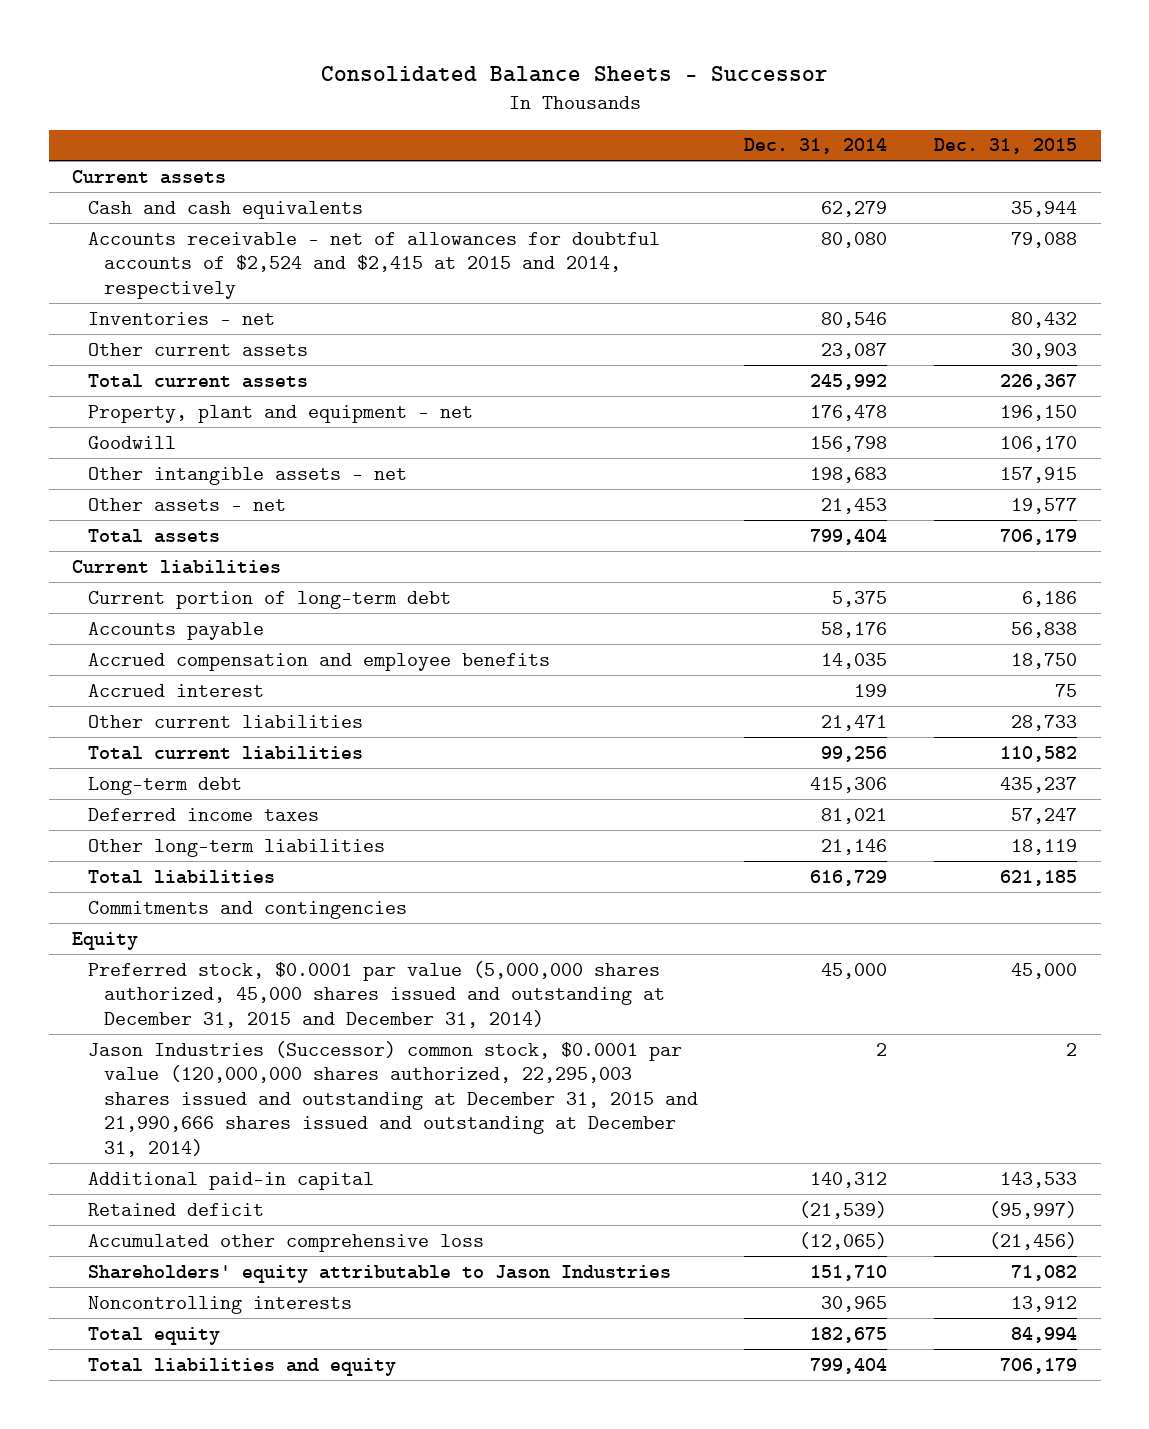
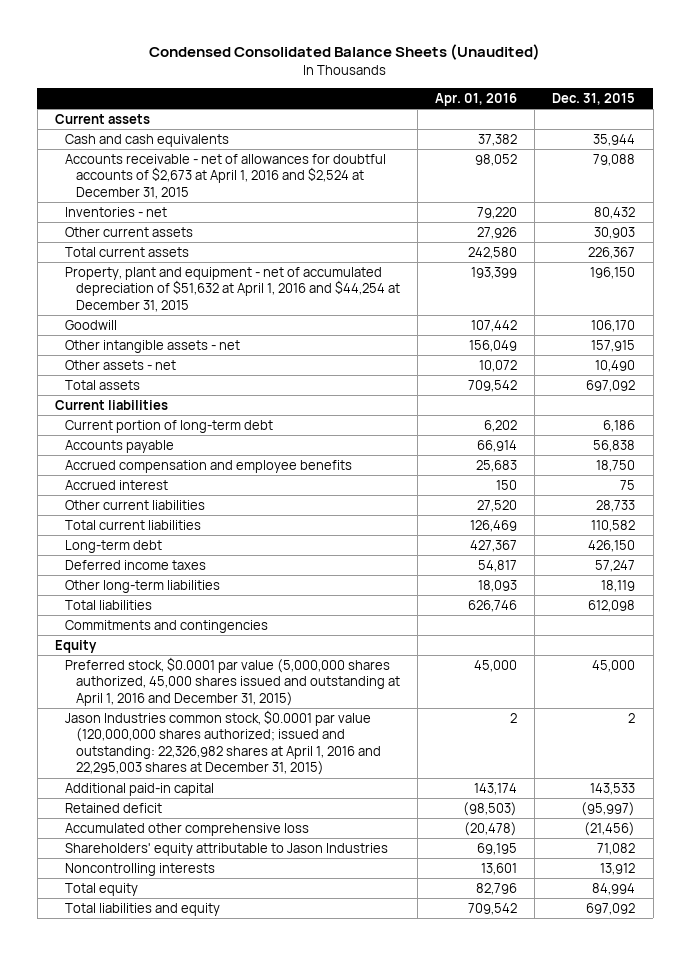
[320,66,828,83] Consolidated Balance Sheets - Successor -> [149,44,541,61] Condensed Consolidated Balance Sheets (Unaudited)
[744,138,888,155] Dec. 31, 2014 -> none
none -> [435,93,518,107] Apr. 01, 2016
[87,231,660,299] Accounts receivable - net of allowances for doubtful accounts of $2,524 and $2,415 at 2015 and 2014, respectively -> [65,153,387,199] Accounts receivable - net of allowances for doubtful accounts of $2,673 at April 1, 2016 and $2,524 at December 31, 2015
[87,404,473,423] Property, plant and equipment - net -> [65,266,400,312] Property, plant and equipment - net of accumulated depreciation of $51,632 at April 1, 2016 and $44,254 at December 31, 2015
[1011,497,1078,514] 19,577 -> [595,359,636,372] 10,490
[1000,528,1078,545] 706,179 -> [586,379,636,392] 697,092
[1000,776,1078,793] 435,237 -> [588,539,636,552] 426,150
[1000,869,1078,886] 621,185 -> [588,599,636,612] 612,098
[87,960,665,1028] Preferred stock, $0.0001 par value (5,000,000 shares authorized, 45,000 shares issued and outstanding at December 31, 2015 and December 31, 2014) -> [65,656,400,706] Preferred stock, $0.0001 par value (5,000,000 shares authorized, 45,000 shares issued and outstanding at April 1, 2016 and December 31, 2015)
[87,1040,698,1157] Jason Industries (Successor) common stock, $0.0001 par value (120,000,000 shares authorized, 22,295,003 shares issued and outstanding at December 31, 2015 and 21,990,666 shares issued and outstanding at December 31, 2014) -> [65,709,381,776] Jason Industries common stock, $0.0001 par value (120,000,000 shares authorized; issued and outstanding: 22,326,982 shares at April 1, 2016 and 22,295,003 shares at December 31, 2015)
[1000,1357,1078,1374] 706,179 -> [586,902,636,915] 697,092

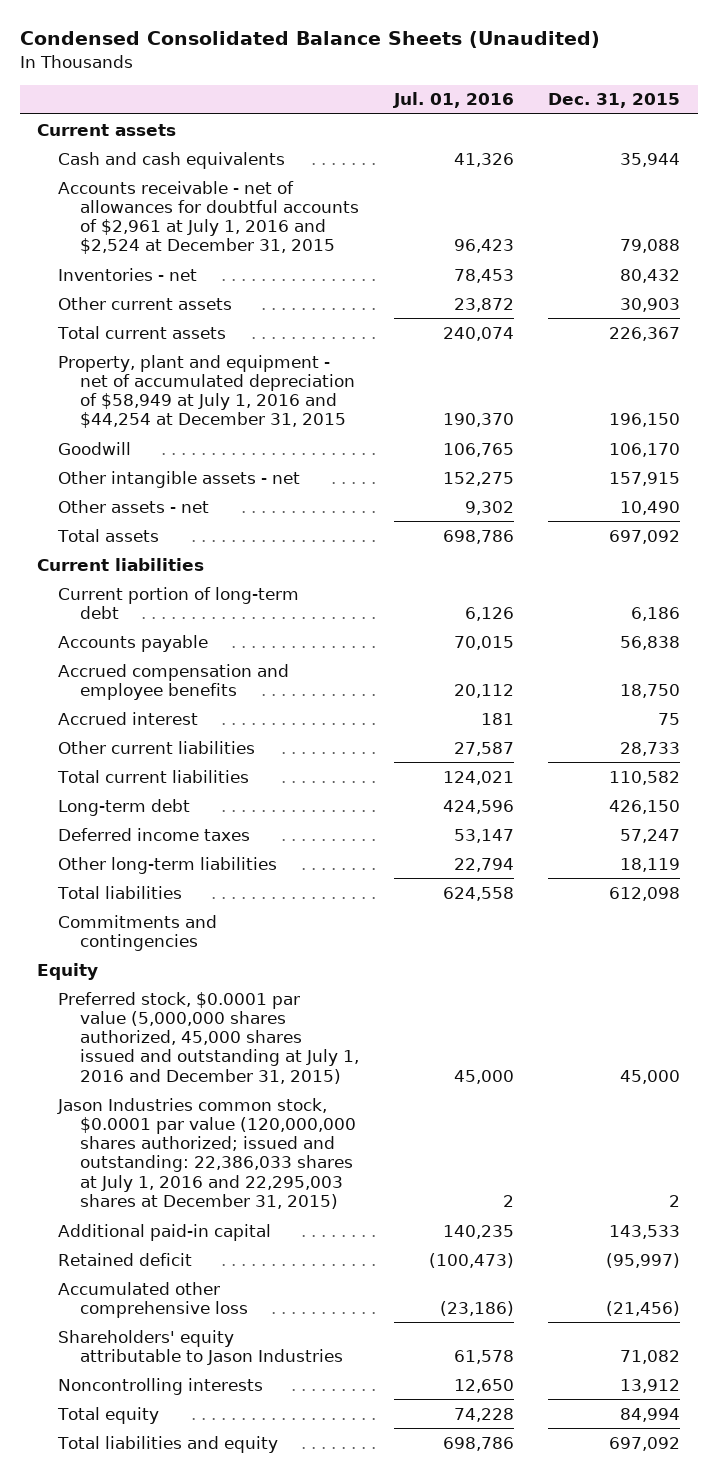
[435,93,518,107] Apr. 01, 2016 -> none
none -> [392,92,514,109] Jul. 01, 2016
[65,153,387,199] Accounts receivable - net of allowances for doubtful accounts of $2,673 at April 1, 2016 and $2,524 at December 31, 2015 -> [58,180,359,255] Accounts receivable - net of allowances for doubtful accounts of $2,961 at July 1, 2016 and $2,524 at December 31, 2015
[65,266,400,312] Property, plant and equipment - net of accumulated depreciation of $51,632 at April 1, 2016 and $44,254 at December 31, 2015 -> [58,354,355,429] Property, plant and equipment - net of accumulated depreciation of $58,949 at July 1, 2016 and $44,254 at December 31, 2015
[65,656,400,706] Preferred stock, $0.0001 par value (5,000,000 shares authorized, 45,000 shares issued and outstanding at April 1, 2016 and December 31, 2015) -> [58,991,359,1084] Preferred stock, $0.0001 par value (5,000,000 shares authorized, 45,000 shares issued and outstanding at July 1, 2016 and December 31, 2015)
[65,709,381,776] Jason Industries common stock, $0.0001 par value (120,000,000 shares authorized; issued and outstanding: 22,326,982 shares at April 1, 2016 and 22,295,003 shares at December 31, 2015) -> [57,1097,356,1210] Jason Industries common stock, $0.0001 par value (120,000,000 shares authorized; issued and outstanding: 22,386,033 shares at July 1, 2016 and 22,295,003 shares at December 31, 2015)

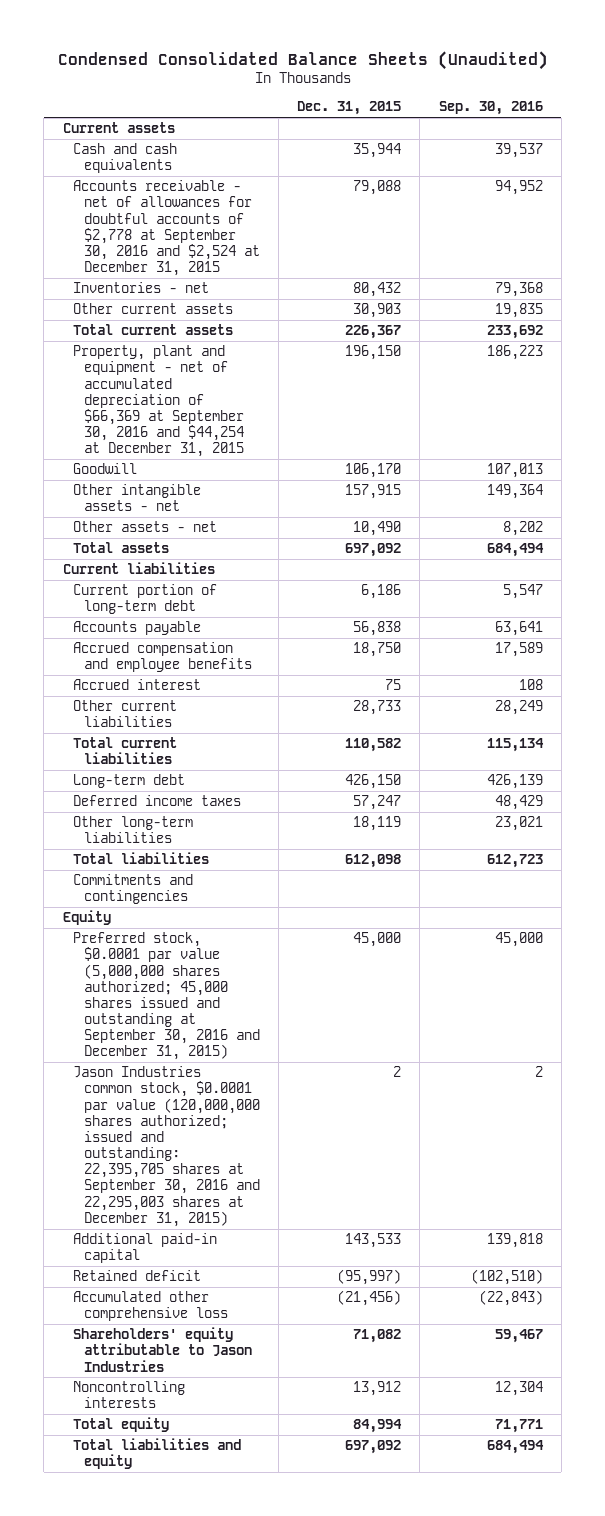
[392,92,514,109] Jul. 01, 2016 -> none
none -> [438,101,543,116] Sep. 30, 2016
[58,180,359,255] Accounts receivable - net of allowances for doubtful accounts of $2,961 at July 1, 2016 and $2,524 at December 31, 2015 -> [73,180,260,277] Accounts receivable - net of allowances for doubtful accounts of $2,778 at September 30, 2016 and $2,524 at December 31, 2015
[58,354,355,429] Property, plant and equipment - net of accumulated depreciation of $58,949 at July 1, 2016 and $44,254 at December 31, 2015 -> [73,345,244,458] Property, plant and equipment - net of accumulated depreciation of $66,369 at September 30, 2016 and $44,254 at December 31, 2015
[58,991,359,1084] Preferred stock, $0.0001 par value (5,000,000 shares authorized, 45,000 shares issued and outstanding at July 1, 2016 and December 31, 2015) -> [73,932,260,1061] Preferred stock, $0.0001 par value (5,000,000 shares authorized; 45,000 shares issued and outstanding at September 30, 2016 and December 31, 2015)
[57,1097,356,1210] Jason Industries common stock, $0.0001 par value (120,000,000 shares authorized; issued and outstanding: 22,386,033 shares at July 1, 2016 and 22,295,003 shares at December 31, 2015) -> [73,1066,260,1227] Jason Industries common stock, $0.0001 par value (120,000,000 shares authorized; issued and outstanding: 22,395,705 shares at September 30, 2016 and 22,295,003 shares at December 31, 2015)

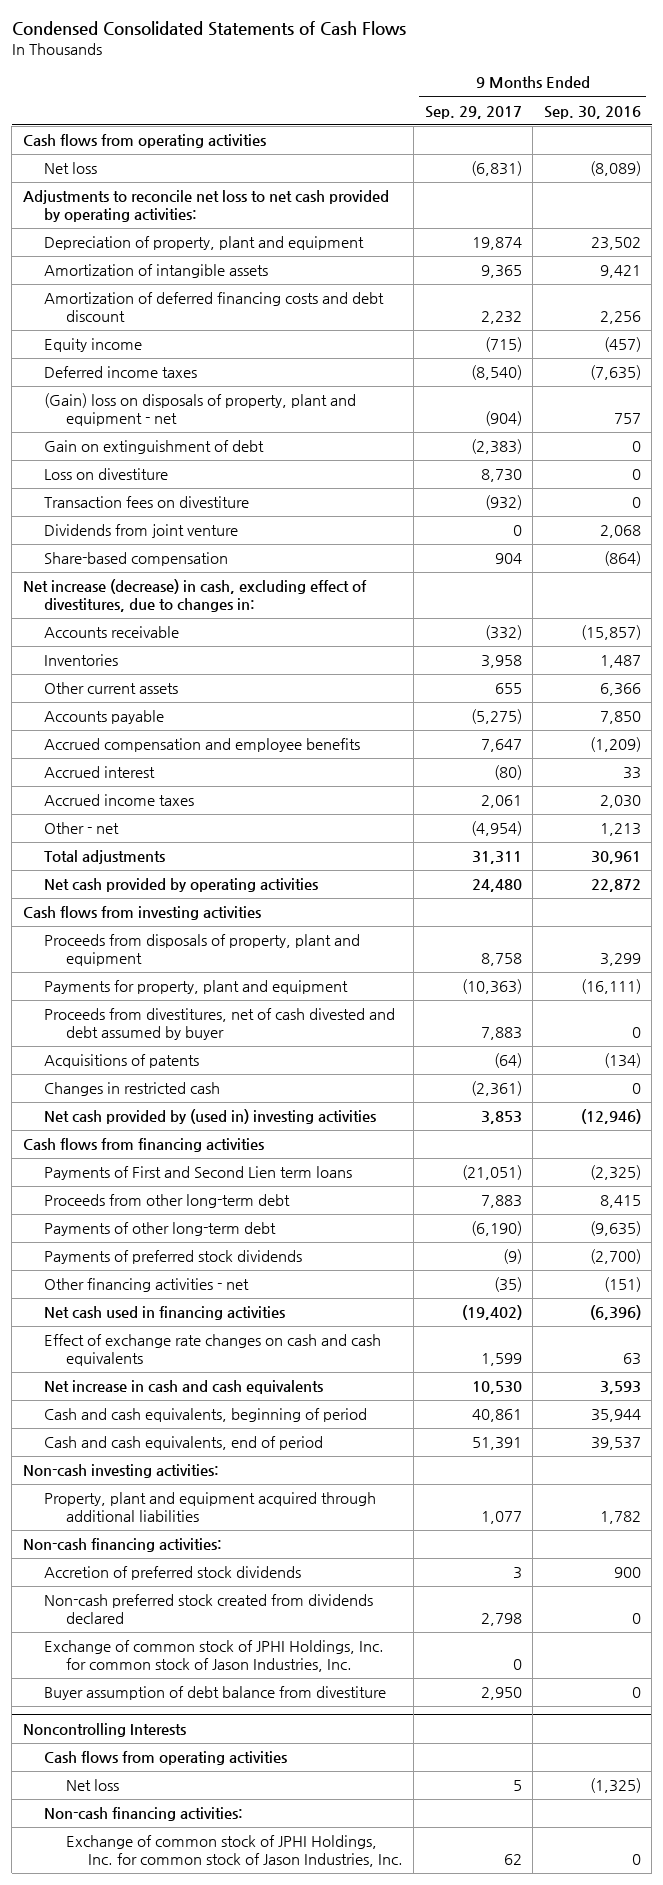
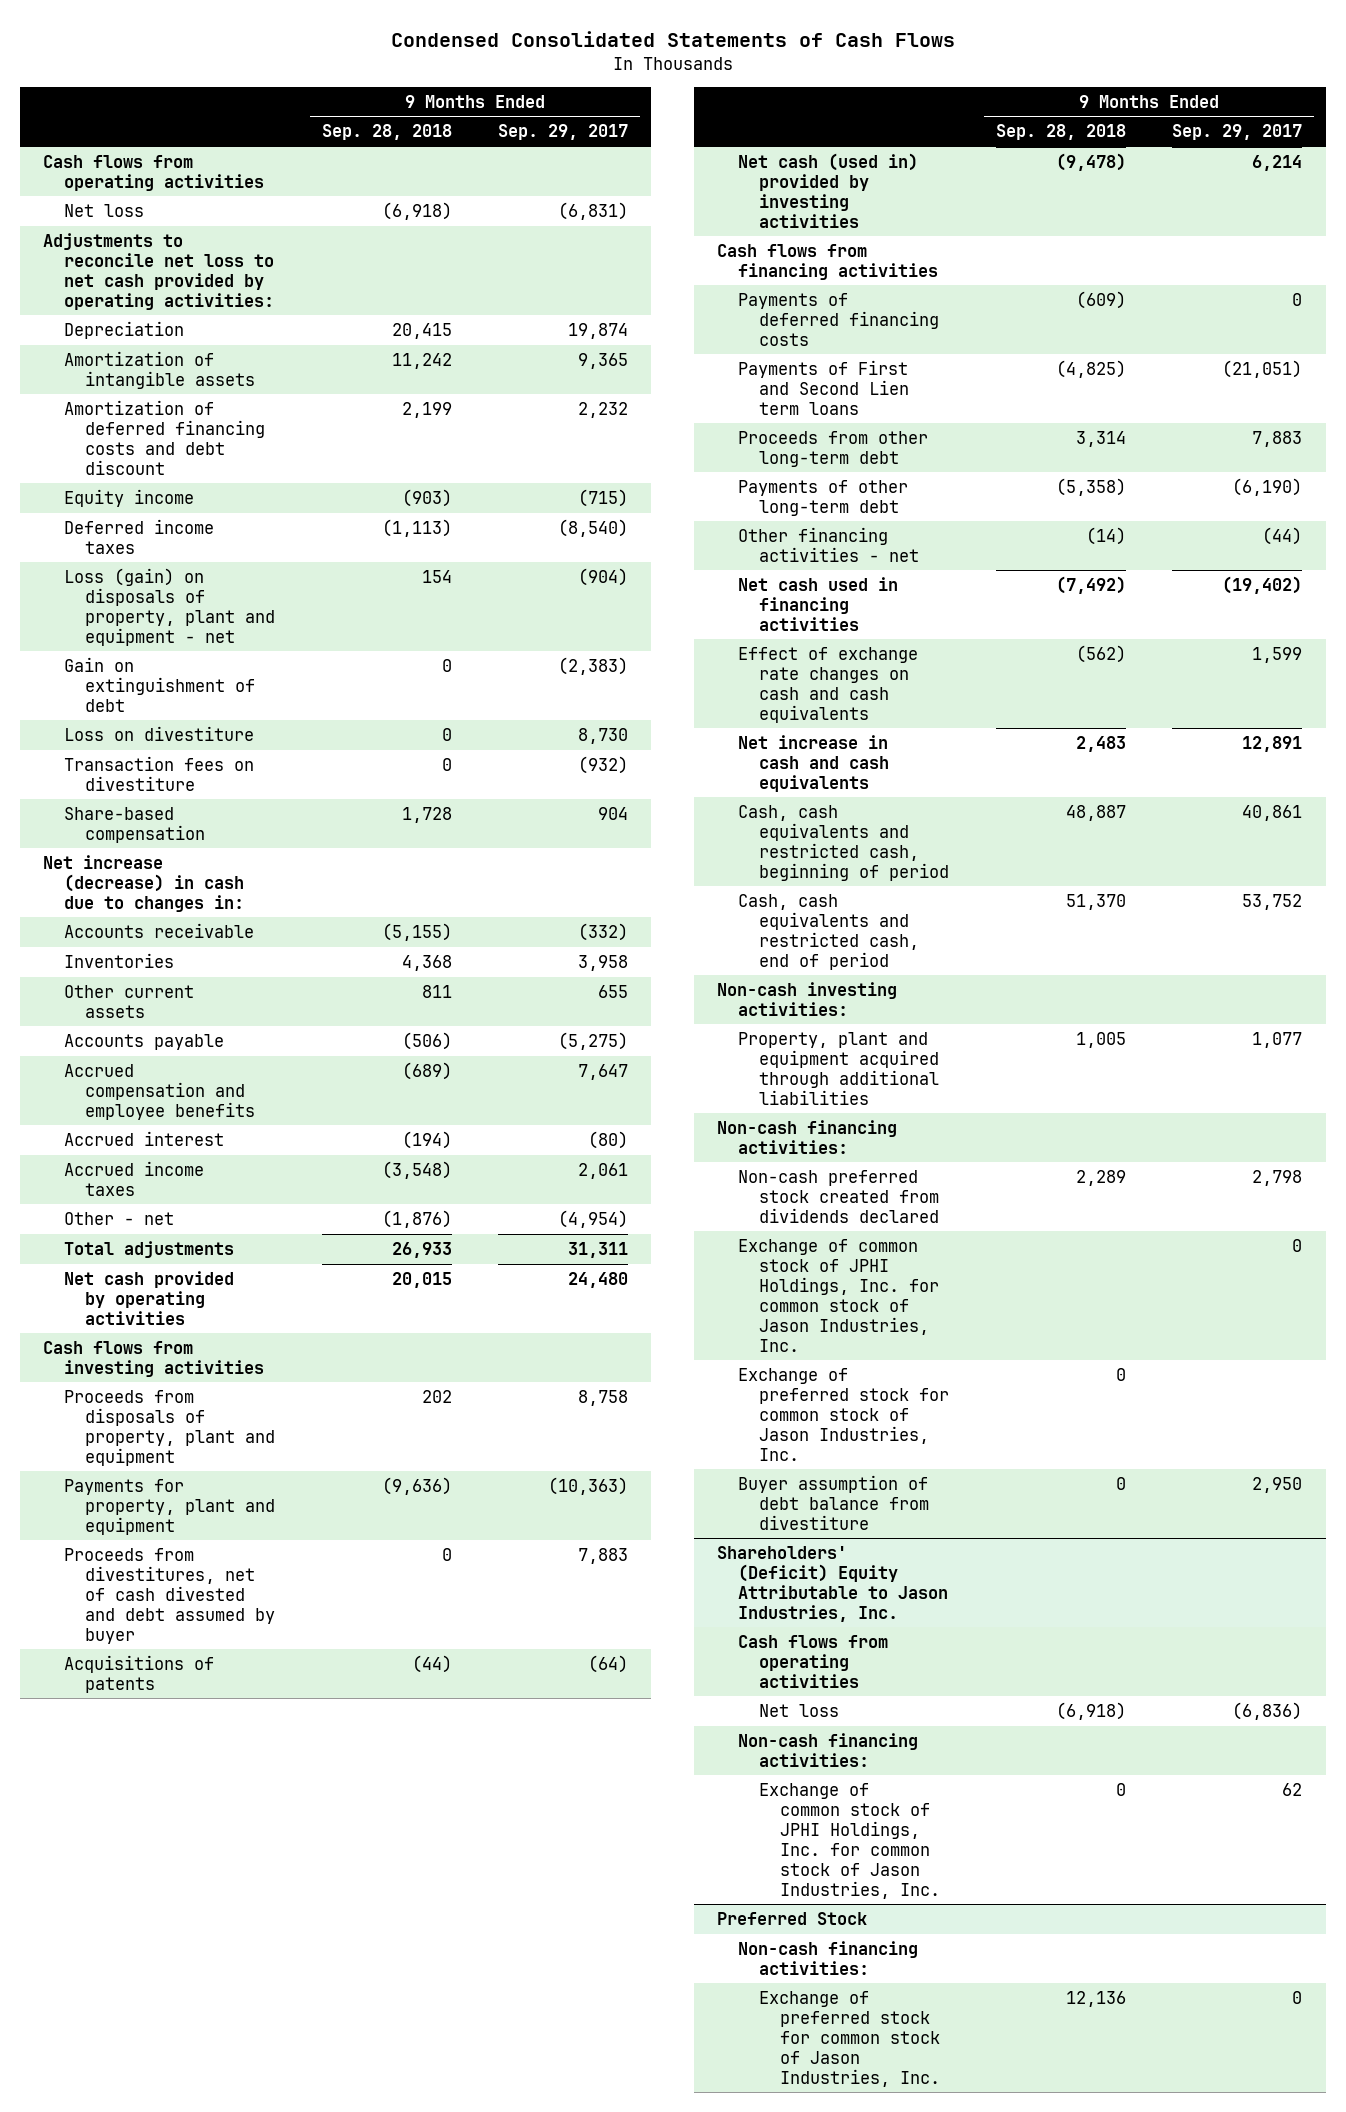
[543,105,641,119] Sep. 30, 2016 -> none
none -> [321,124,452,141] Sep. 28, 2018
[44,236,365,251] Depreciation of property, plant and equipment -> [64,321,185,340] Depreciation
[44,393,357,426] (Gain) loss on disposals of property, plant and equipment - net -> [64,568,276,646] Loss (gain) on disposals of property, plant and equipment - net
[44,524,239,539] Dividends from joint venture -> none
[22,579,367,612] Net increase (decrease) in cash, excluding effect of divestitures, due to changes in: -> [43,855,245,912] Net increase (decrease) in cash due to changes in:
[44,1082,221,1097] Changes in restricted cash -> none
[44,1109,377,1125] Net cash provided by (used in) investing activities -> [738,153,919,228] Net cash (used in) provided by investing activities
[480,1111,522,1125] 3,853 -> [1252,155,1303,172] 6,214
none -> [738,293,940,346] Payments of deferred financing costs
[44,1250,303,1265] Payments of preferred stock dividends -> none
[493,1277,522,1293] (35) -> [1262,527,1303,546] (44)
[471,1381,522,1395] 10,530 -> [1242,736,1303,753] 12,891
[44,1408,368,1423] Cash and cash equivalents, beginning of period -> [738,805,950,881] Cash, cash equivalents and restricted cash, beginning of period
[44,1436,324,1451] Cash and cash equivalents, end of period -> [738,894,920,970] Cash, cash equivalents and restricted cash, end of period
[471,1437,522,1451] 51,391 -> [1242,894,1303,911] 53,752
[44,1566,302,1581] Accretion of preferred stock dividends -> none
none -> [738,1368,950,1461] Exchange of preferred stock for common stock of Jason Industries, Inc.
[22,1722,186,1737] Noncontrolling Interests -> none
none -> [717,1546,949,1622] Shareholders' (Deficit) Equity Attributable to Jason Industries, Inc.
[512,1780,522,1792] 5 -> [1232,1702,1303,1721] (6,836)
none -> [717,1912,868,1926] Preferred Stock
none -> [738,1941,919,1975] Non-cash financing activities:
none -> [759,1991,941,2087] Exchange of preferred stock for common stock of Jason Industries, Inc.

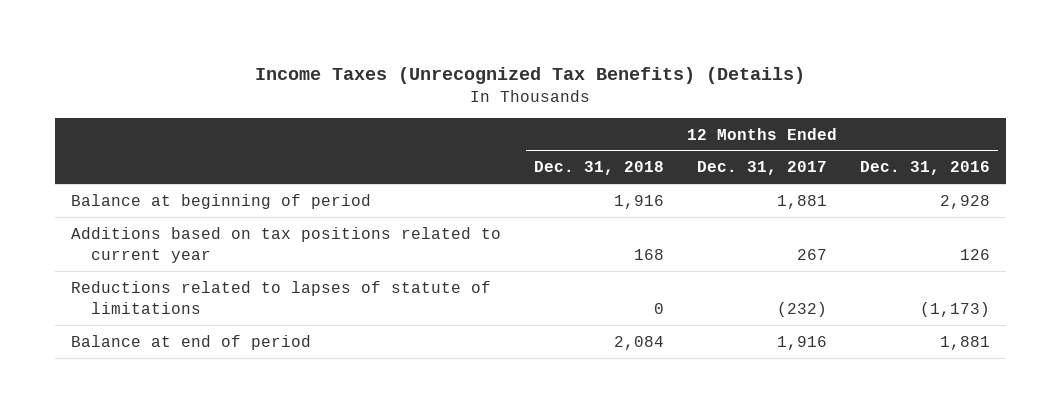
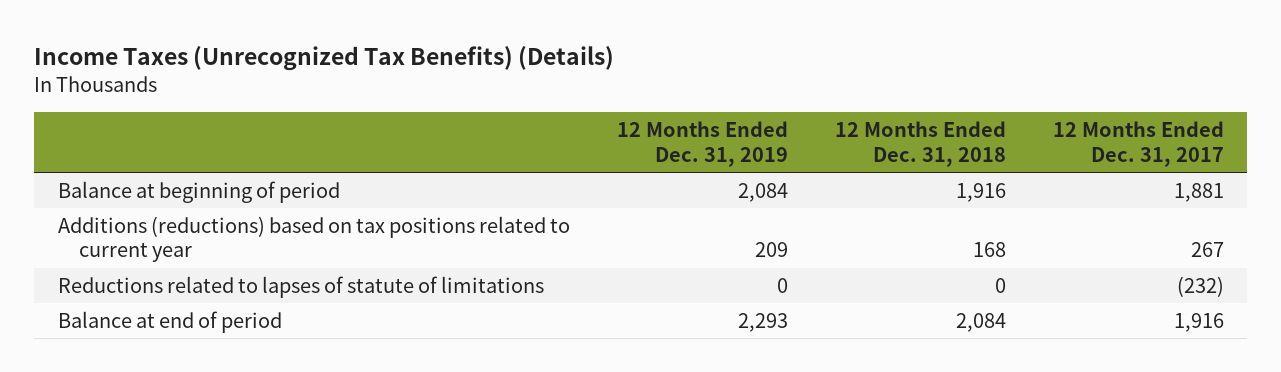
[859,161,990,176] Dec. 31, 2016 -> none
none -> [616,121,788,167] 12 Months Ended Dec. 31, 2019
[71,226,502,263] Additions based on tax positions related to current year -> [57,215,570,263] Additions (reductions) based on tax positions related to current year

